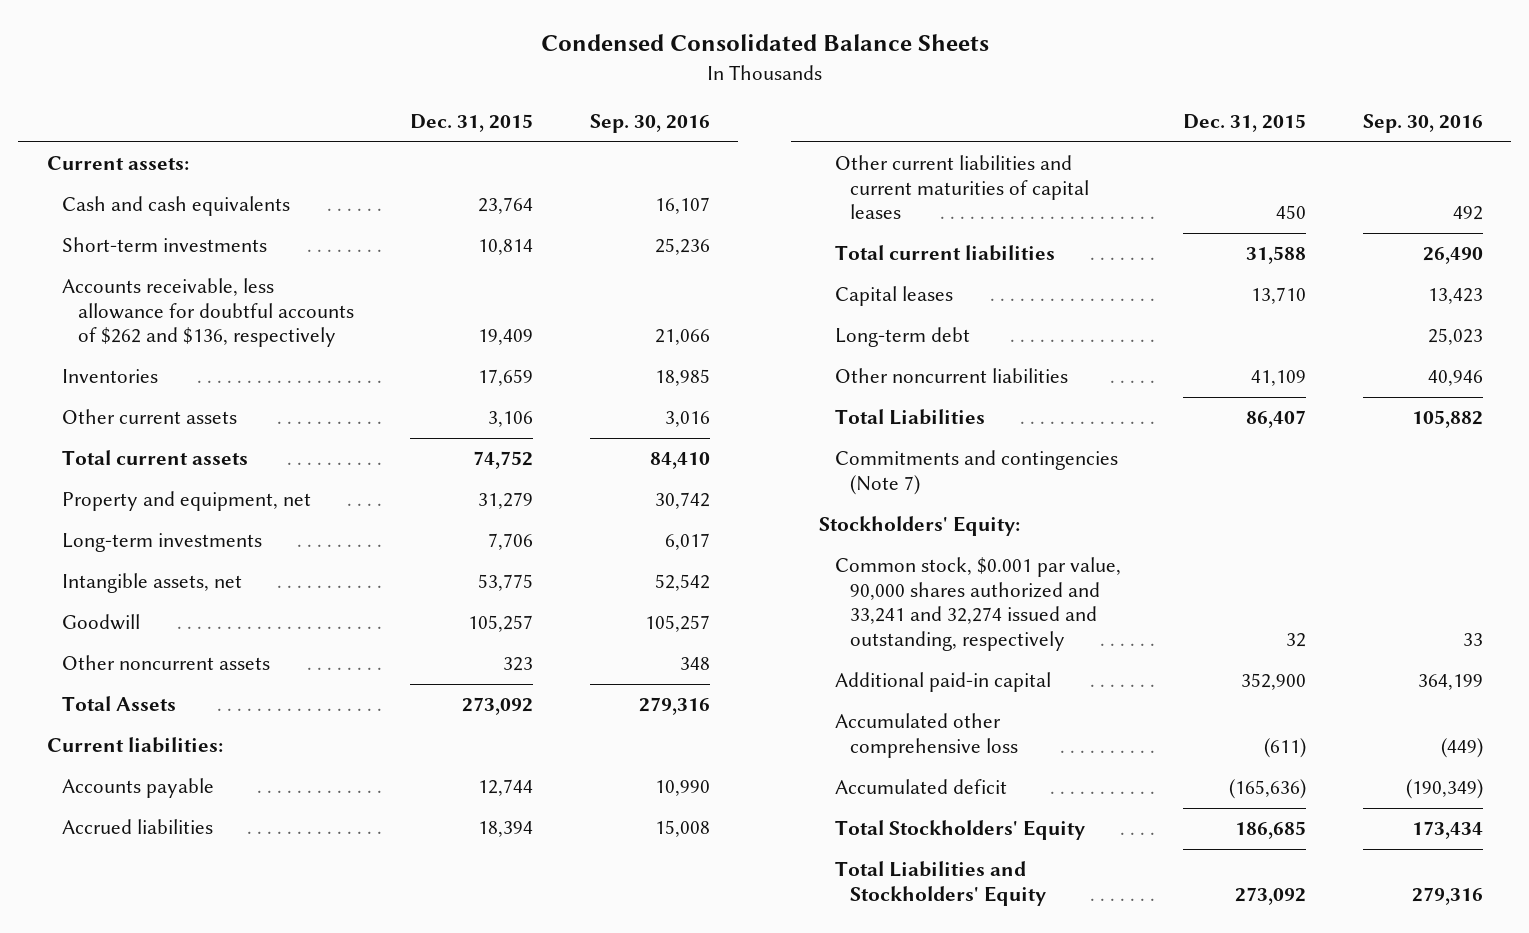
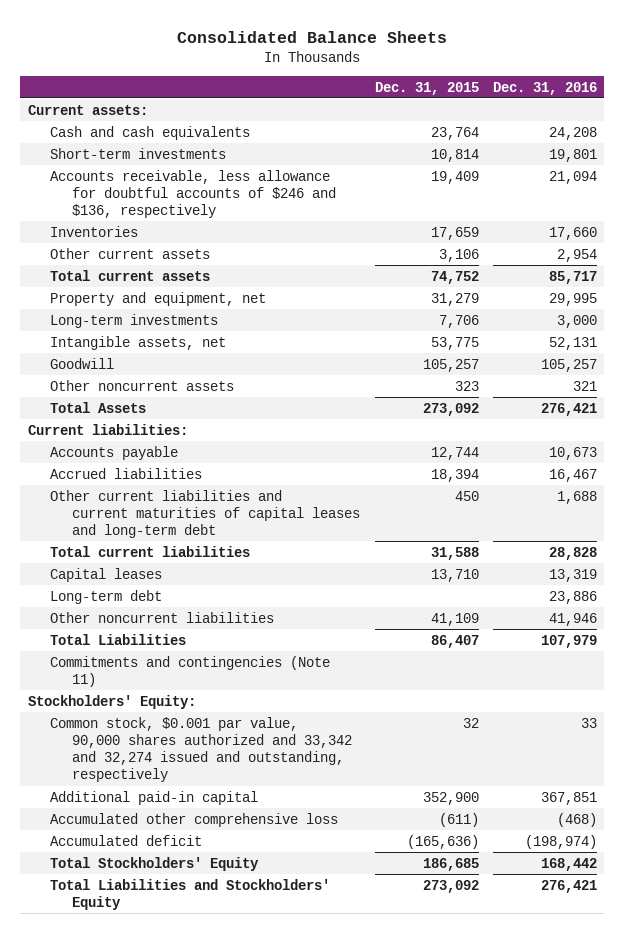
[540,34,989,52] Condensed Consolidated Balance Sheets -> [177,30,448,43] Consolidated Balance Sheets
[589,114,710,134] Sep. 30, 2016 -> none
none -> [493,81,598,95] Dec. 31, 2016
[62,278,354,348] Accounts receivable, less allowance for doubtful accounts of $262 and $136, respectively -> [49,169,337,219] Accounts receivable, less allowance for doubtful accounts of $246 and $136, respectively
[834,155,1090,220] Other current liabilities and current maturities of capital leases -> [49,489,361,539] Other current liabilities and current maturities of capital leases and long-term debt
[834,450,1118,495] Commitments and contingencies (Note 7) -> [49,655,330,687] Commitments and contingencies (Note 11)
[834,557,1121,651] Common stock, $0.001 par value, 90,000 shares authorized and 33,241 and 32,274 issued and outstanding, respectively -> [49,716,353,783] Common stock, $0.001 par value, 90,000 shares authorized and 33,342 and 32,274 issued and outstanding, respectively

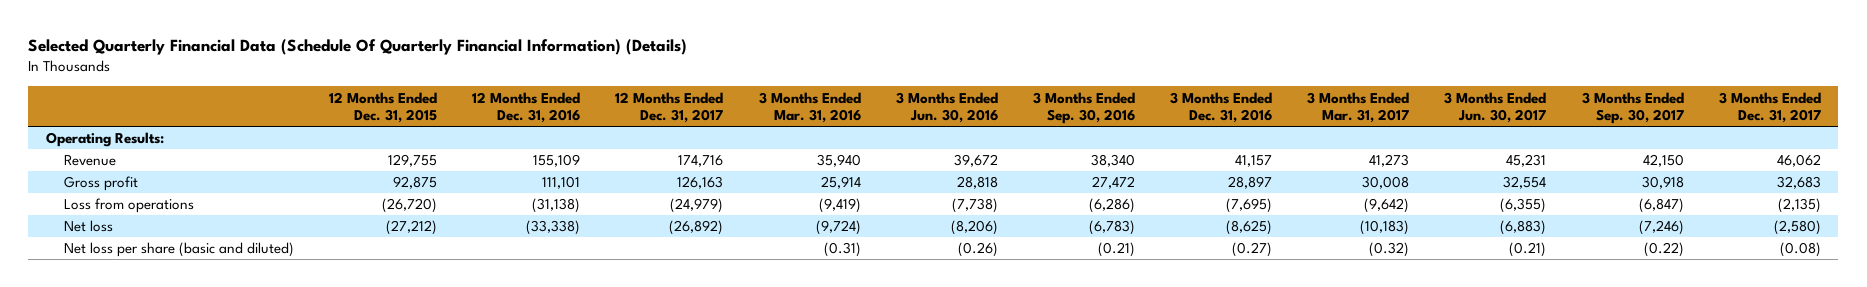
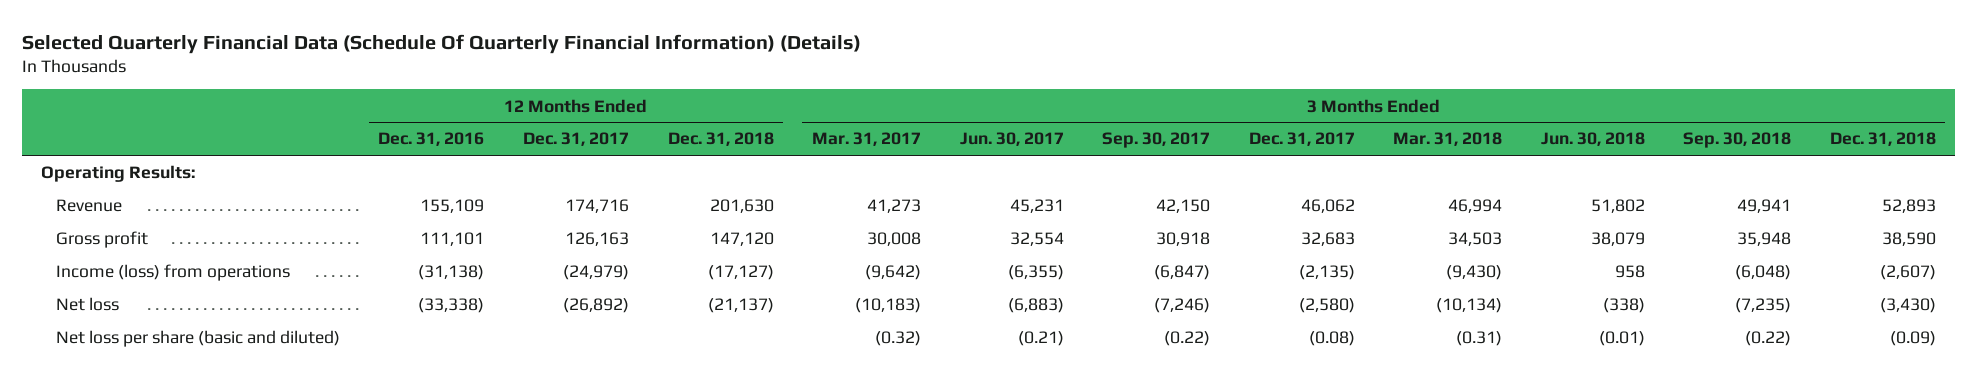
[329,91,438,123] 12 Months Ended Dec. 31, 2015 -> none
[758,91,861,123] 3 Months Ended Mar. 31, 2016 -> none
[895,91,998,123] 3 Months Ended Jun. 30, 2016 -> none
[1032,91,1135,124] 3 Months Ended Sep. 30, 2016 -> none
[1170,91,1273,123] 3 Months Ended Dec. 31, 2016 -> none
none -> [667,132,774,147] Dec. 31, 2018
none -> [1393,132,1503,147] Mar. 31, 2018
none -> [1540,132,1645,147] Jun. 30, 2018
none -> [1683,132,1792,149] Sep. 30, 2018
none -> [1829,132,1936,147] Dec. 31, 2018
[63,198,194,214] Loss from operations -> [55,264,290,282] Income (loss) from operations

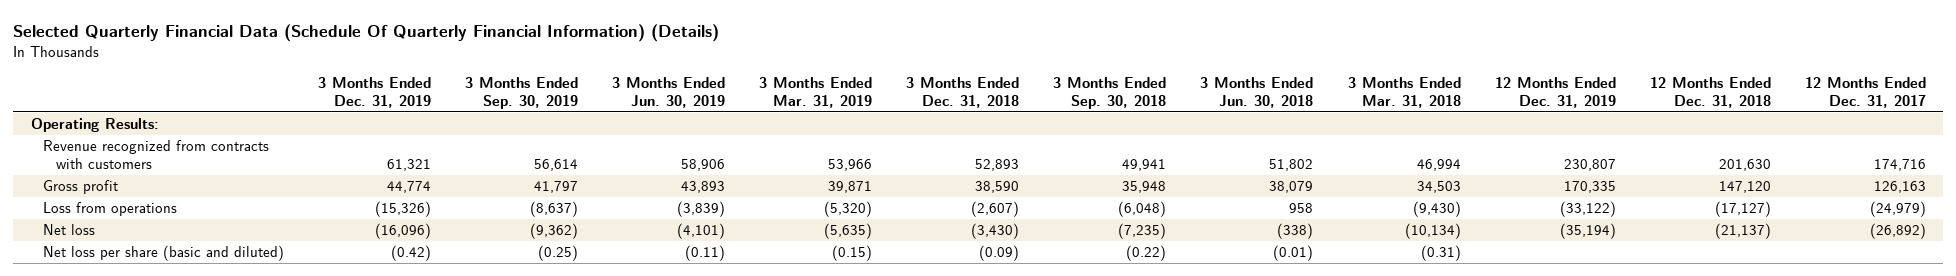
[378,132,485,147] Dec. 31, 2016 -> none
[812,132,922,147] Mar. 31, 2017 -> none
[959,132,1064,147] Jun. 30, 2017 -> none
[1102,132,1211,149] Sep. 30, 2017 -> none
[1248,132,1355,147] Dec. 31, 2017 -> none
none -> [318,76,432,108] 3 Months Ended Dec. 31, 2019
none -> [465,76,579,109] 3 Months Ended Sep. 30, 2019
none -> [612,76,726,108] 3 Months Ended Jun. 30, 2019
none -> [759,76,873,108] 3 Months Ended Mar. 31, 2019
none -> [1494,76,1616,108] 12 Months Ended Dec. 31, 2019
[55,199,122,213] Revenue -> [43,140,270,170] Revenue recognized from contracts with customers
[55,264,290,282] Income (loss) from operations -> [43,202,178,217] Loss from operations

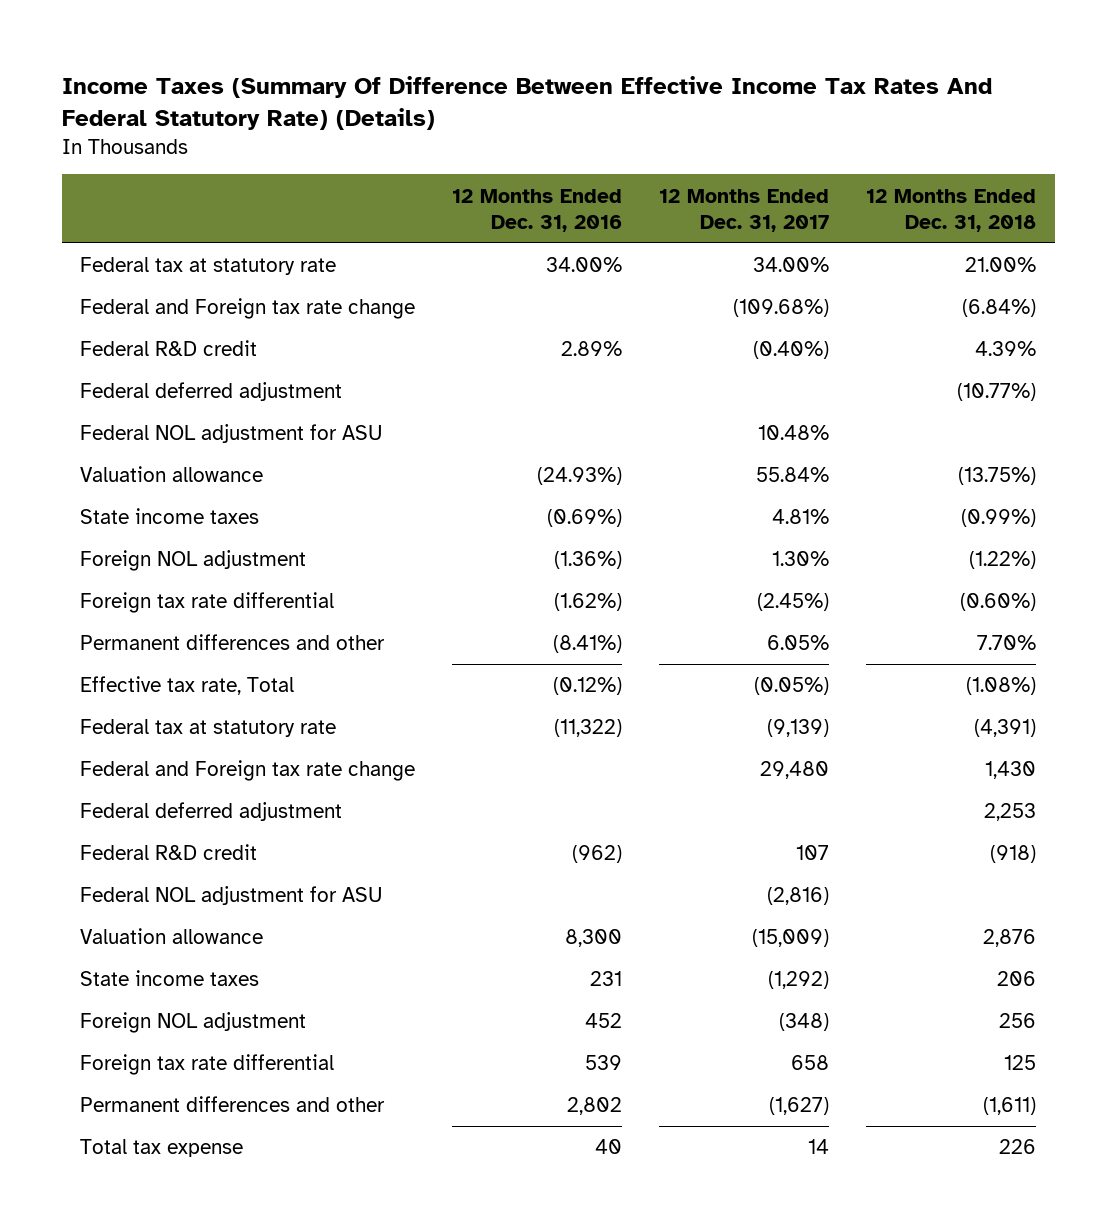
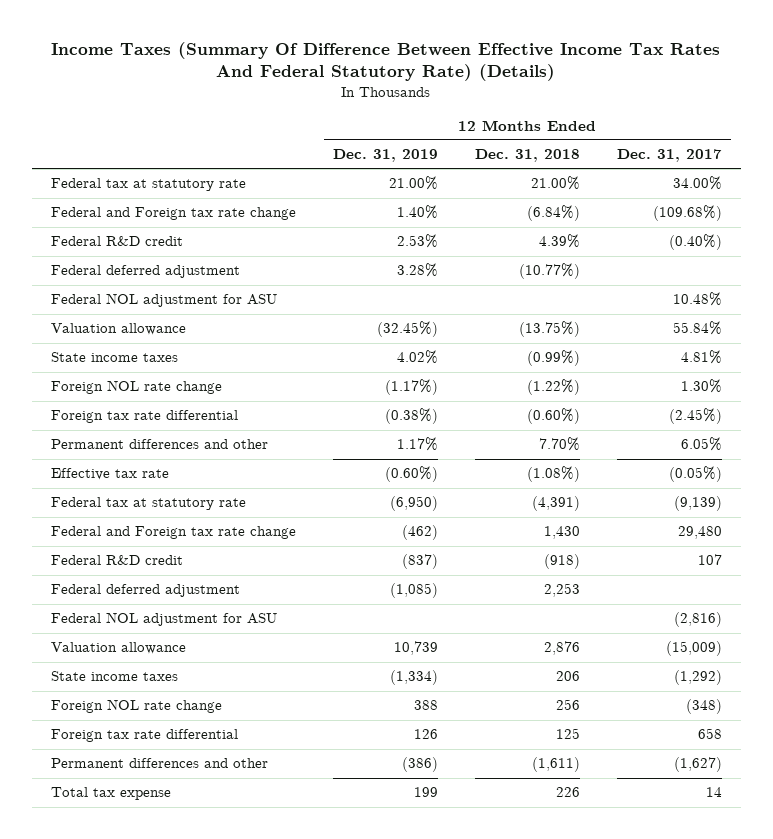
[452,188,623,232] 12 Months Ended Dec. 31, 2016 -> none
none -> [332,149,438,163] Dec. 31, 2019
[80,550,307,572] Foreign NOL adjustment -> [50,380,222,395] Foreign NOL rate change
[80,676,295,696] Effective tax rate, Total -> [50,468,169,481] Effective tax rate
[80,802,343,822] Federal deferred adjustment -> [50,584,240,598] Federal deferred adjustment
[80,1012,307,1034] Foreign NOL adjustment -> [50,699,222,714] Foreign NOL rate change

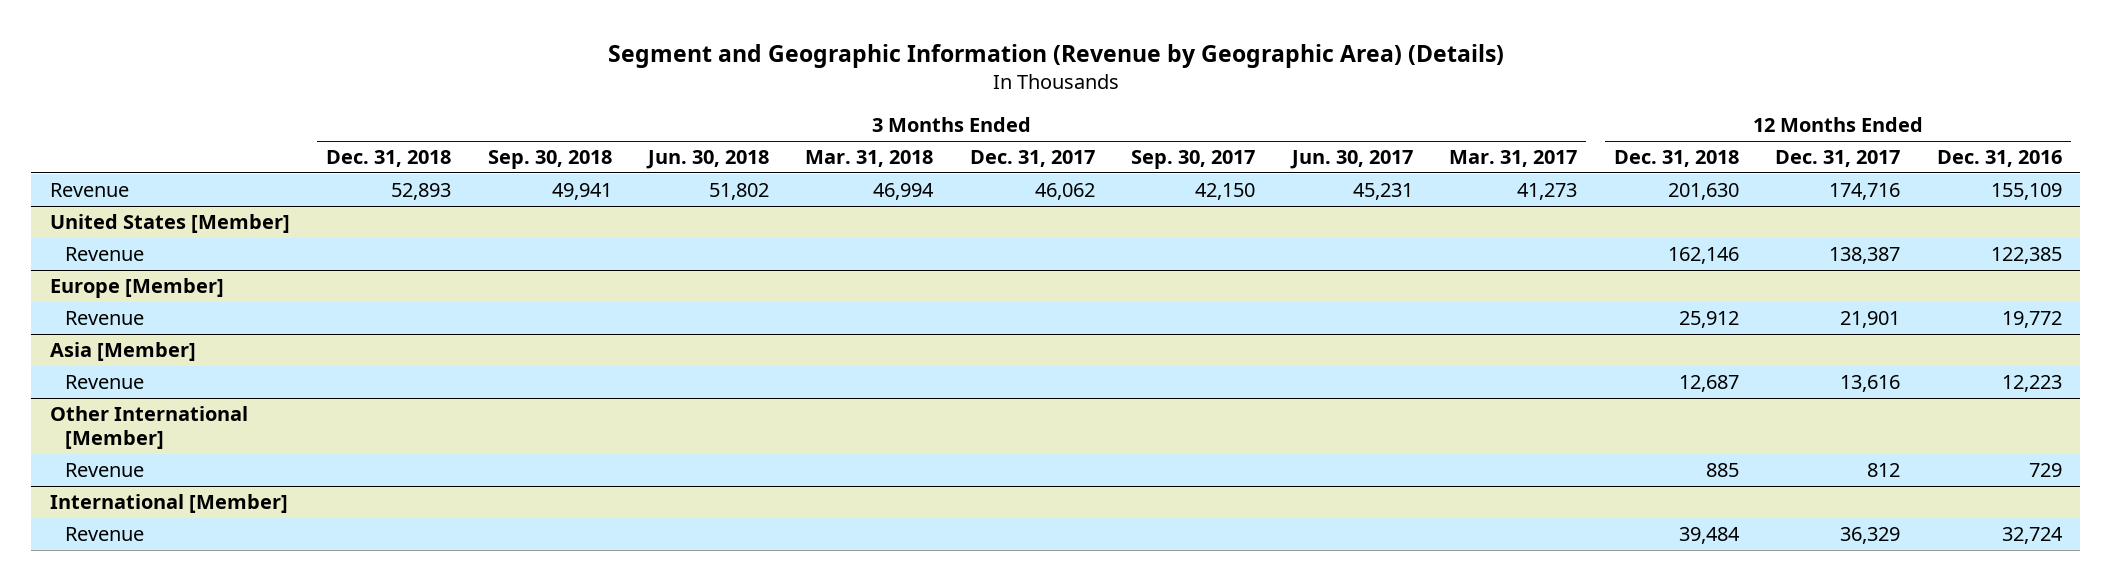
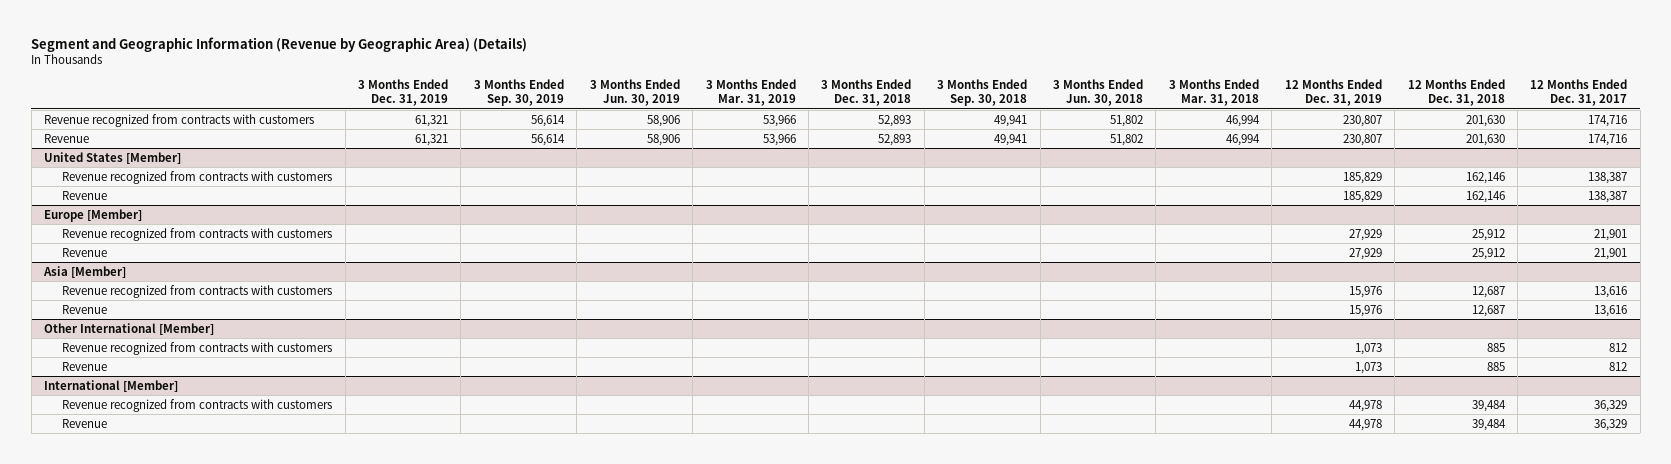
[969,150,1095,168] Dec. 31, 2017 -> none
[1131,150,1256,170] Sep. 30, 2017 -> none
[1289,150,1413,170] Jun. 30, 2017 -> none
[1449,150,1578,168] Mar. 31, 2017 -> none
[1936,150,2062,168] Dec. 31, 2016 -> none
none -> [357,79,448,107] 3 Months Ended Dec. 31, 2019
none -> [473,79,564,107] 3 Months Ended Sep. 30, 2019
none -> [589,79,680,107] 3 Months Ended Jun. 30, 2019
none -> [705,79,796,107] 3 Months Ended Mar. 31, 2019
none -> [1284,79,1382,107] 12 Months Ended Dec. 31, 2019
none -> [43,113,314,127] Revenue recognized from contracts with customers
none -> [62,170,333,184] Revenue recognized from contracts with customers
none -> [62,227,333,241] Revenue recognized from contracts with customers
none -> [62,284,333,298] Revenue recognized from contracts with customers
none -> [62,341,333,355] Revenue recognized from contracts with customers
none -> [62,398,333,412] Revenue recognized from contracts with customers

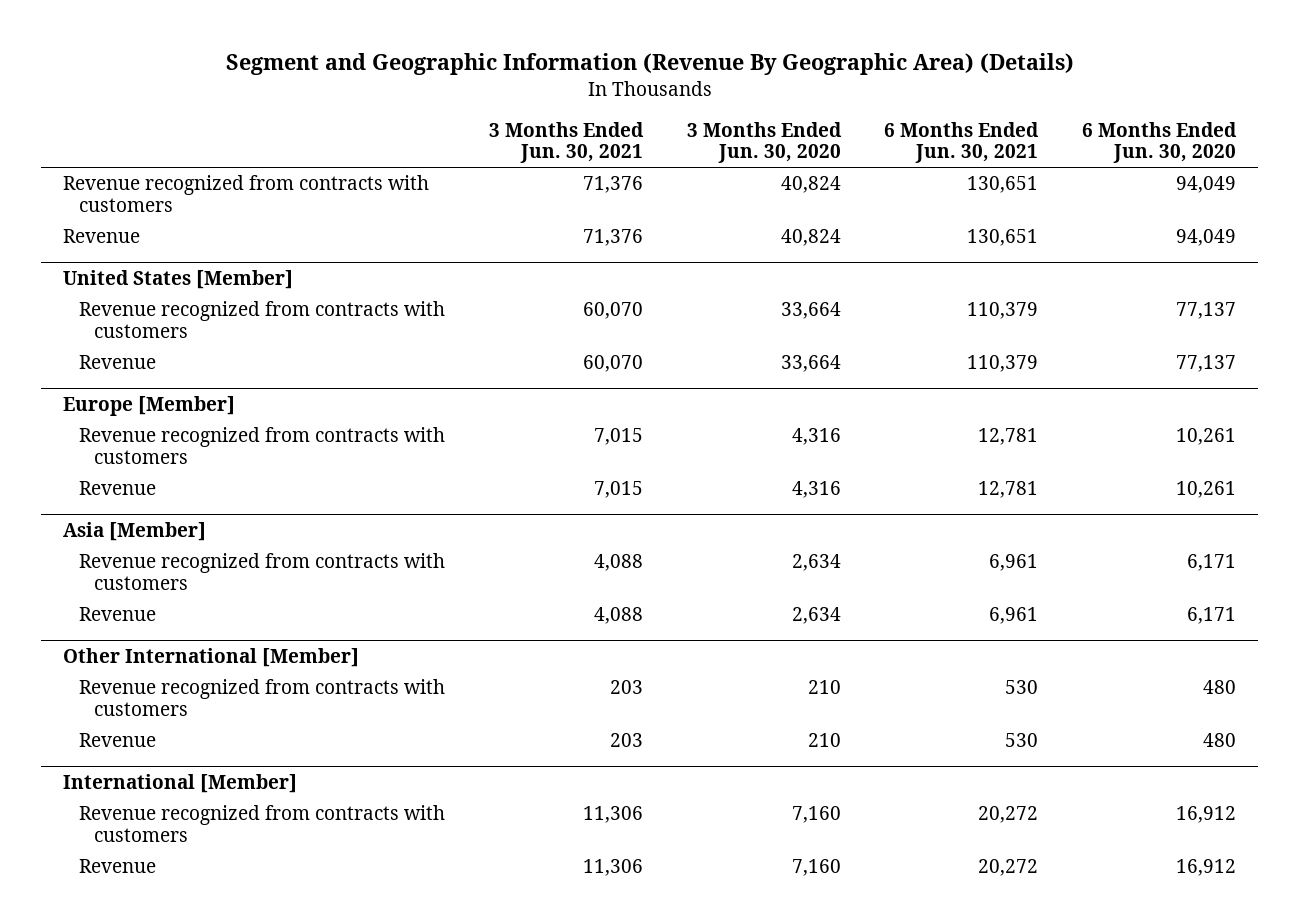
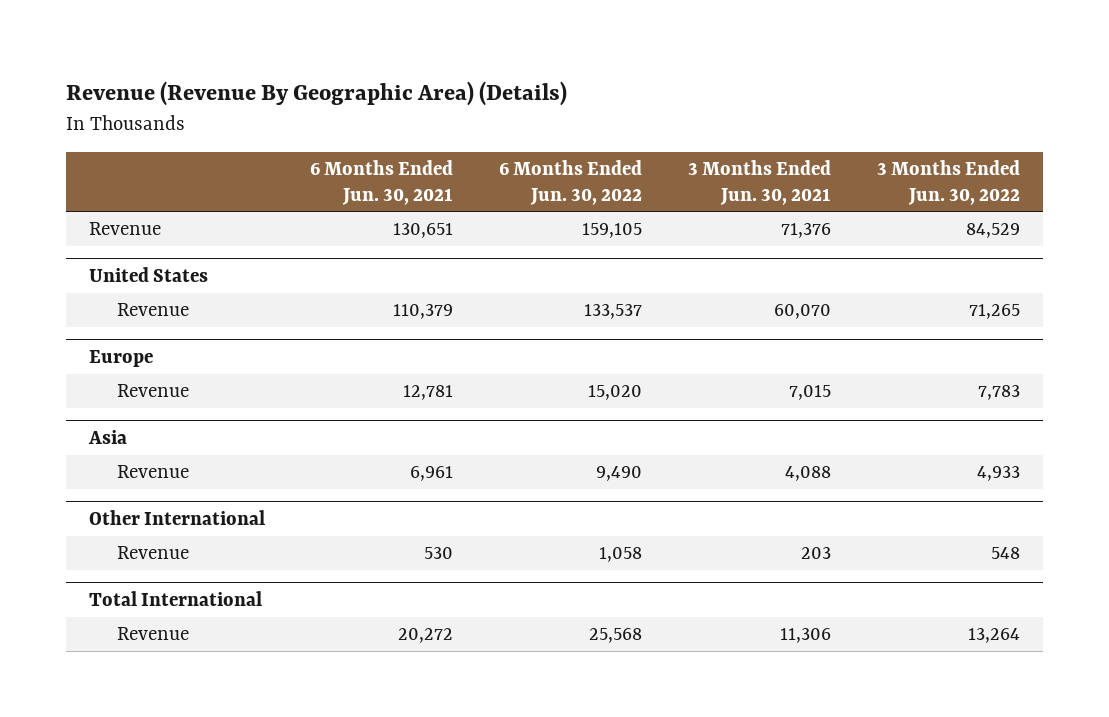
[225,53,1074,76] Segment and Geographic Information (Revenue By Geographic Area) (Details) -> [65,80,567,106] Revenue (Revenue By Geographic Area) (Details)
[686,121,842,164] 3 Months Ended Jun. 30, 2020 -> none
[1082,121,1238,164] 6 Months Ended Jun. 30, 2020 -> none
none -> [499,159,643,205] 6 Months Ended Jun. 30, 2022
none -> [876,159,1020,205] 3 Months Ended Jun. 30, 2022
[63,175,430,212] Revenue recognized from contracts with customers -> none
[78,301,445,338] Revenue recognized from contracts with customers -> none
[63,270,294,290] United States [Member] -> [88,267,208,283] United States
[78,427,445,464] Revenue recognized from contracts with customers -> none
[63,396,236,417] Europe [Member] -> [88,350,153,368] Europe
[78,553,445,590] Revenue recognized from contracts with customers -> none
[63,522,207,542] Asia [Member] -> [87,430,127,445] Asia
[78,679,445,716] Revenue recognized from contracts with customers -> none
[63,648,360,668] Other International [Member] -> [88,510,265,526] Other International
[78,805,445,842] Revenue recognized from contracts with customers -> none
[63,774,298,794] International [Member] -> [88,591,262,607] Total International

